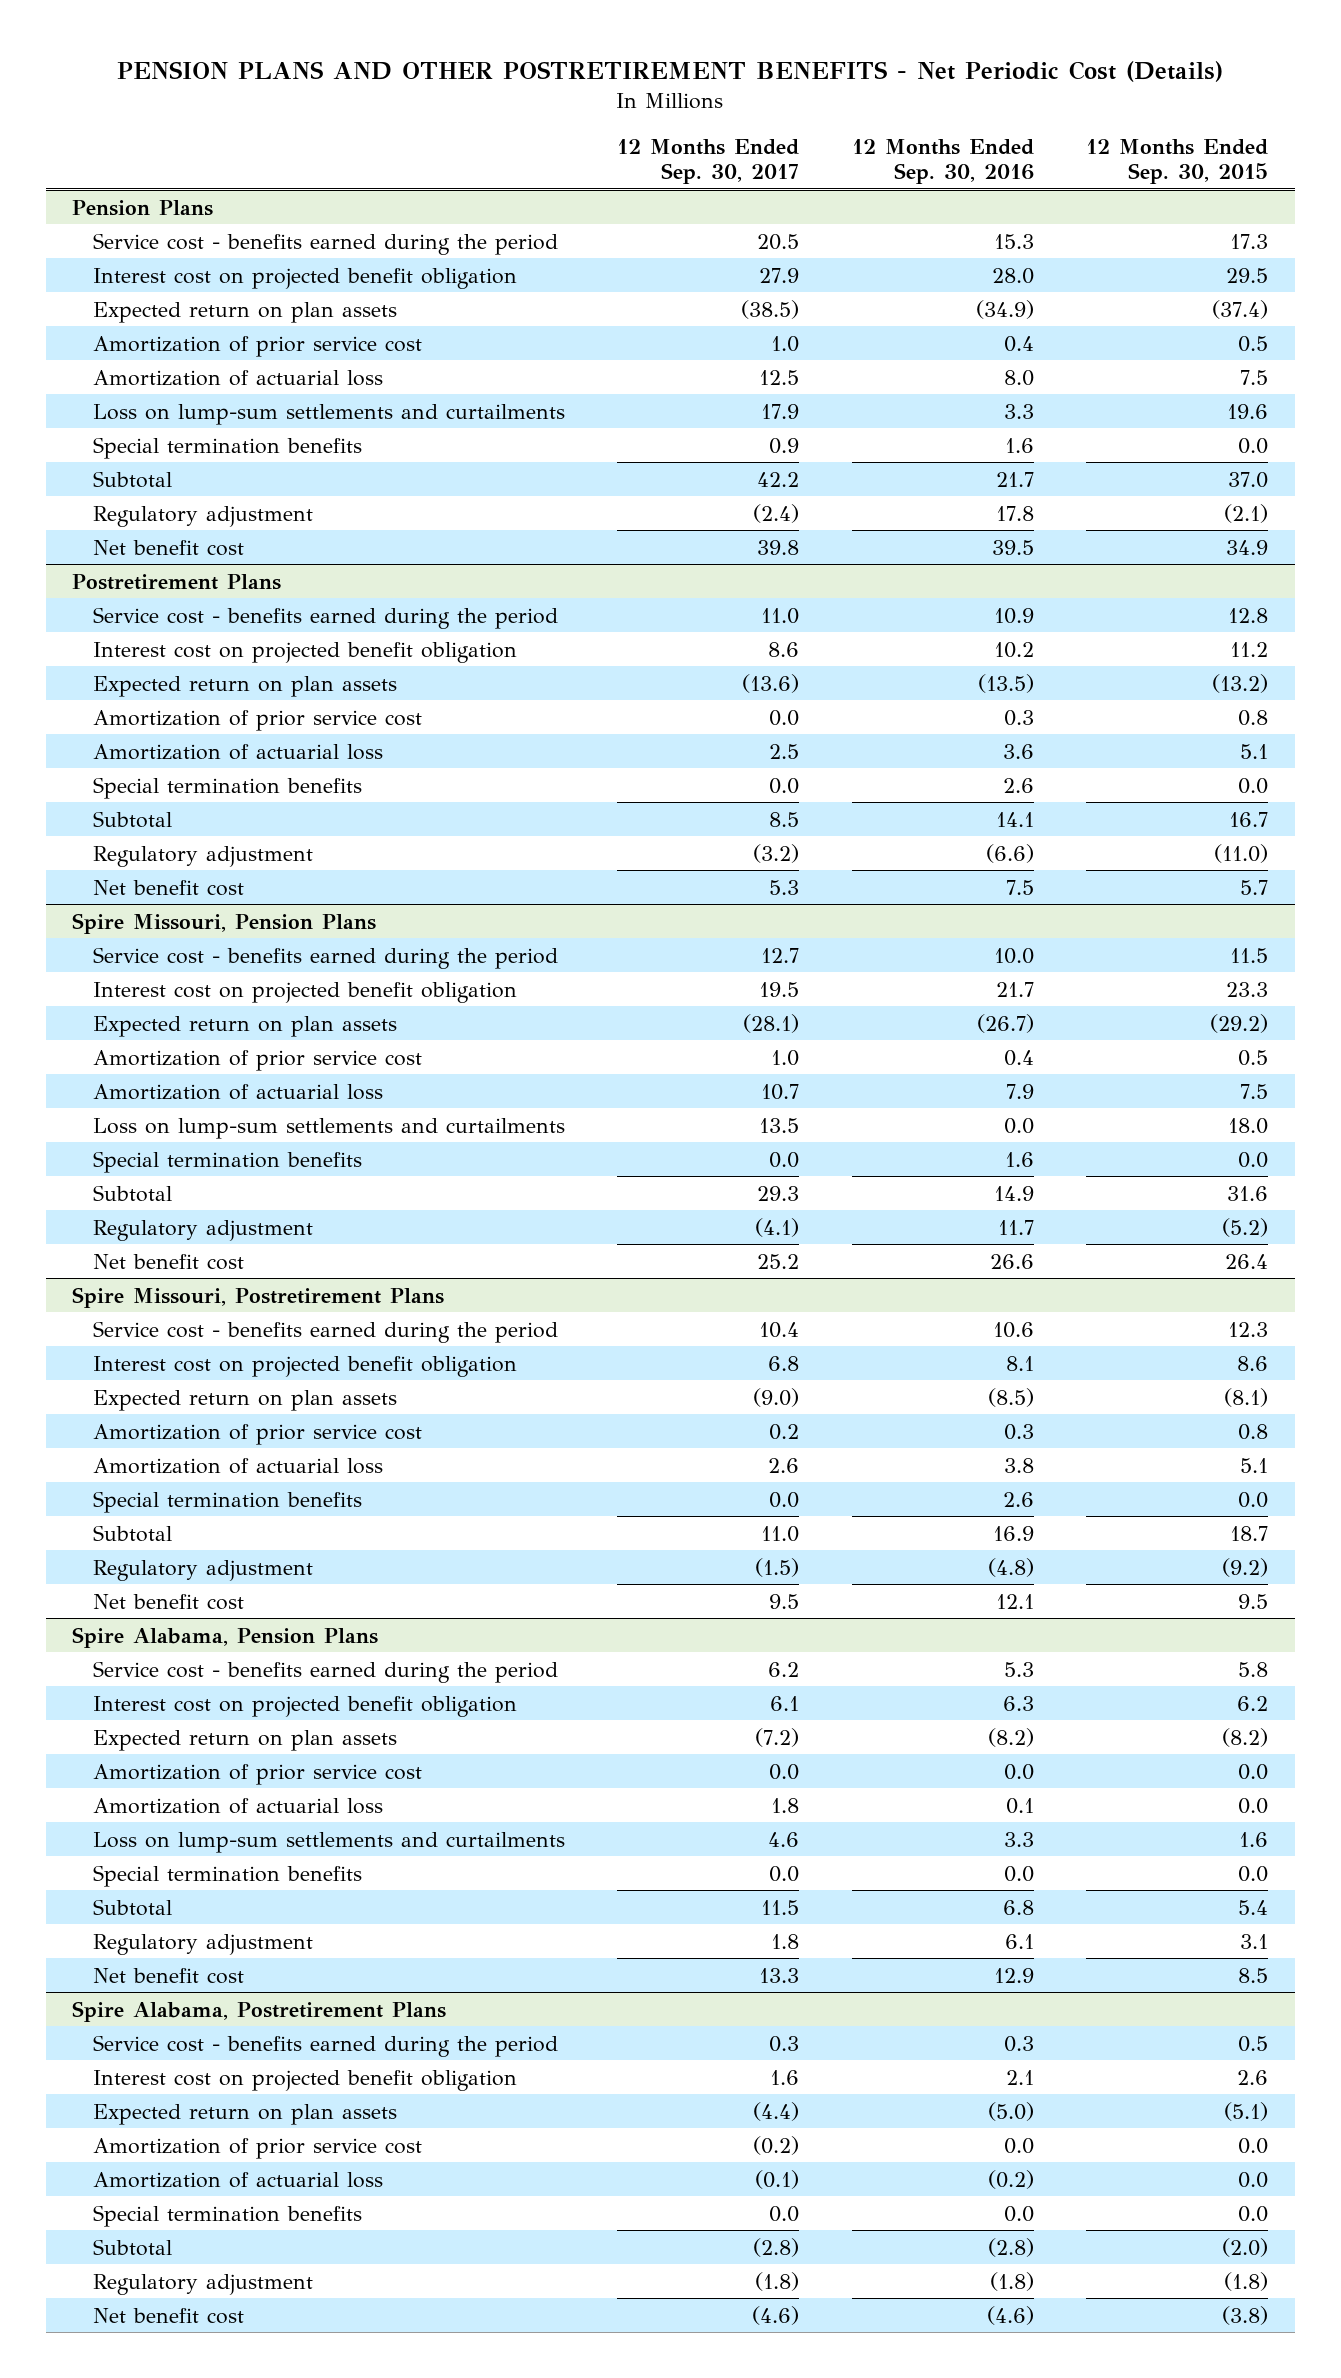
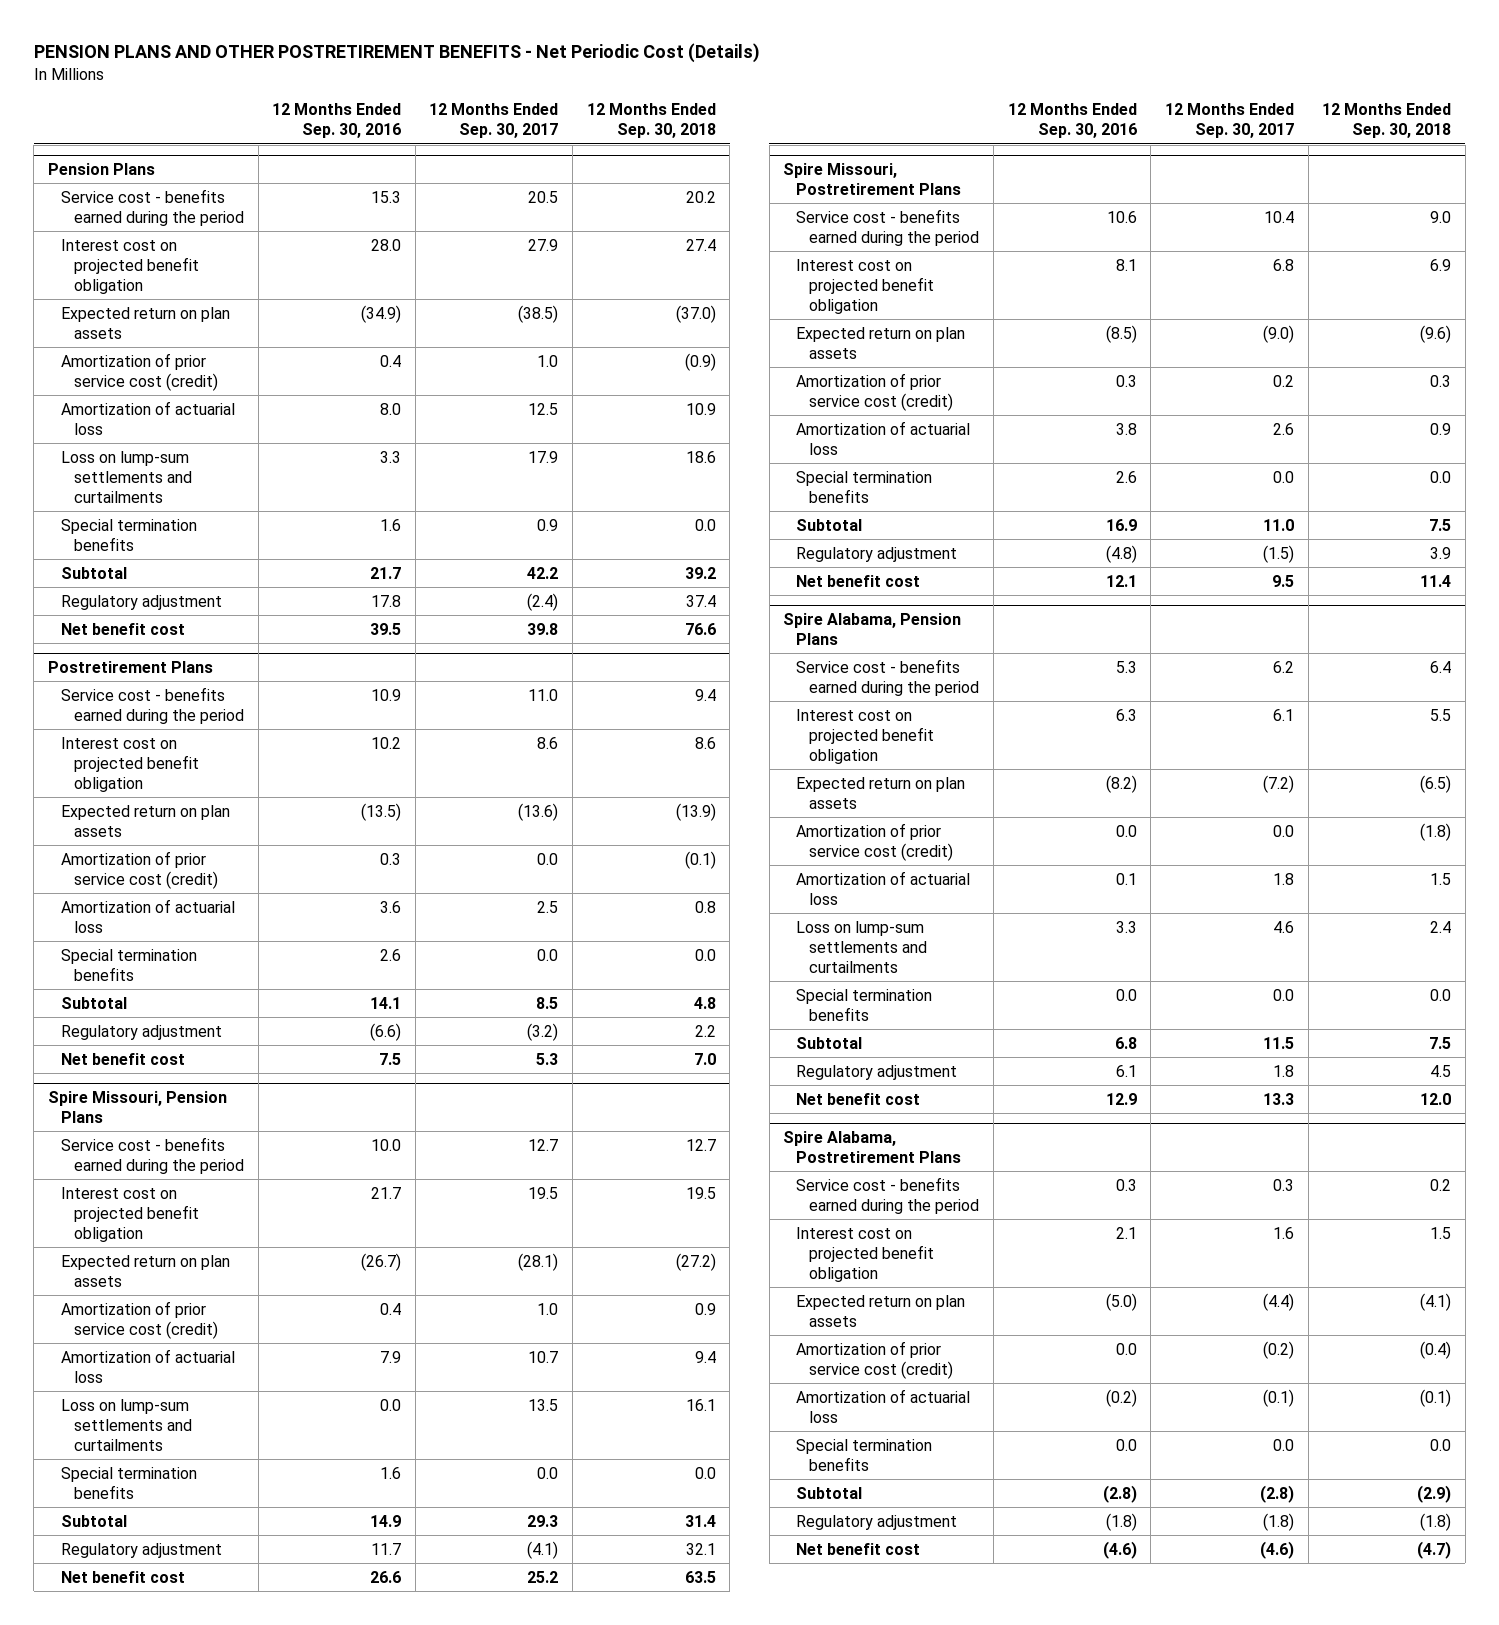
[1086,138,1269,184] 12 Months Ended Sep. 30, 2015 -> none
none -> [586,103,716,139] 12 Months Ended Sep. 30, 2018
[92,335,422,357] Amortization of prior service cost -> [60,352,218,391] Amortization of prior service cost (credit)
[92,709,422,731] Amortization of prior service cost -> [60,850,218,889] Amortization of prior service cost (credit)
[92,1049,422,1071] Amortization of prior service cost -> [60,1300,218,1339] Amortization of prior service cost (credit)
[92,1423,422,1445] Amortization of prior service cost -> [796,372,954,411] Amortization of prior service cost (credit)
[92,1763,422,1785] Amortization of prior service cost -> [796,822,954,861] Amortization of prior service cost (credit)
[92,2137,422,2159] Amortization of prior service cost -> [796,1340,954,1379] Amortization of prior service cost (credit)

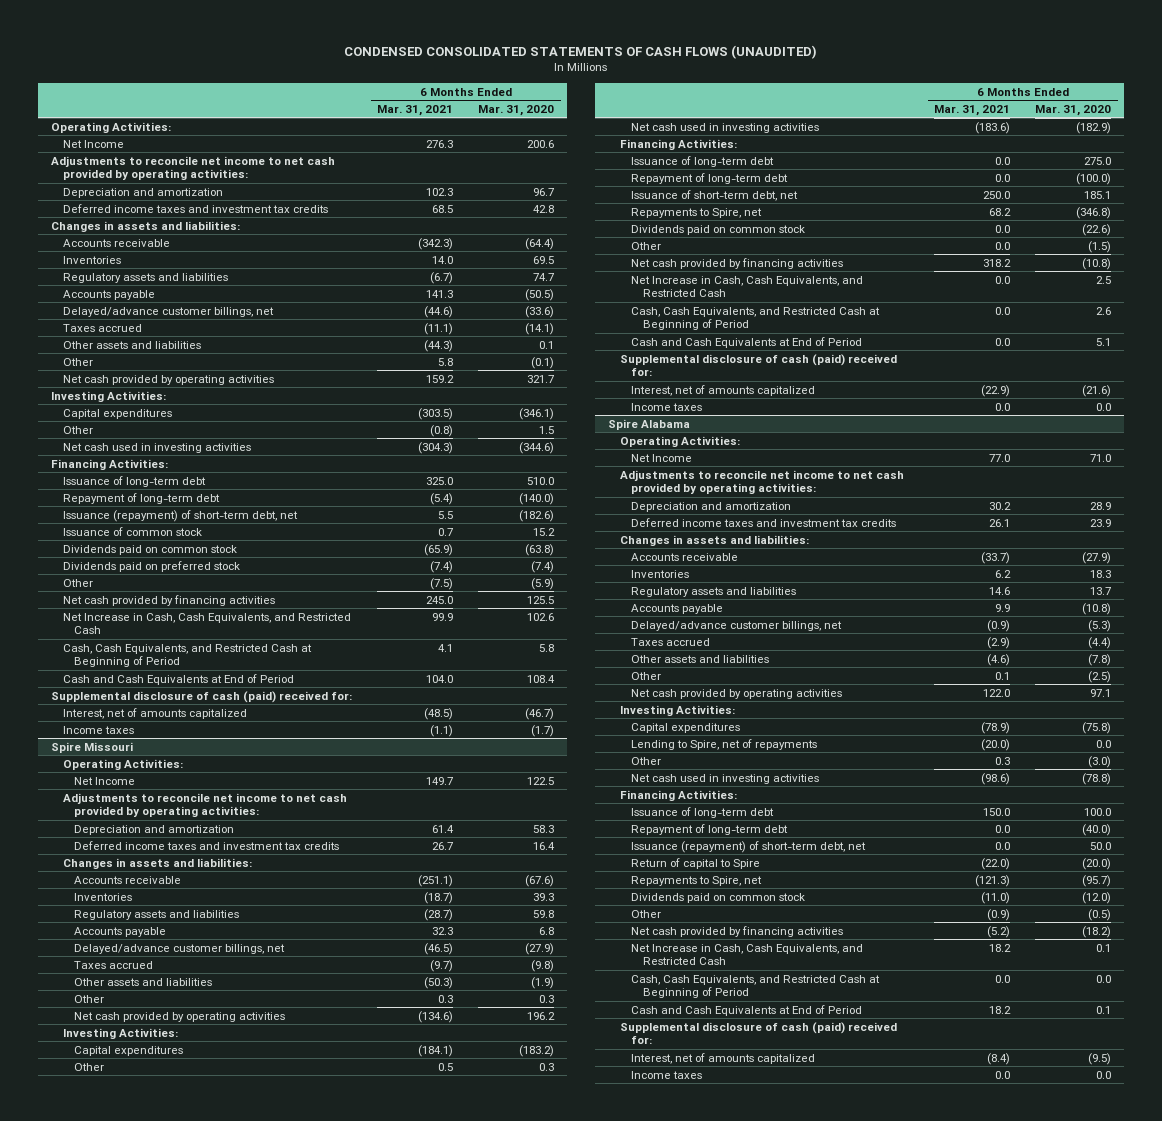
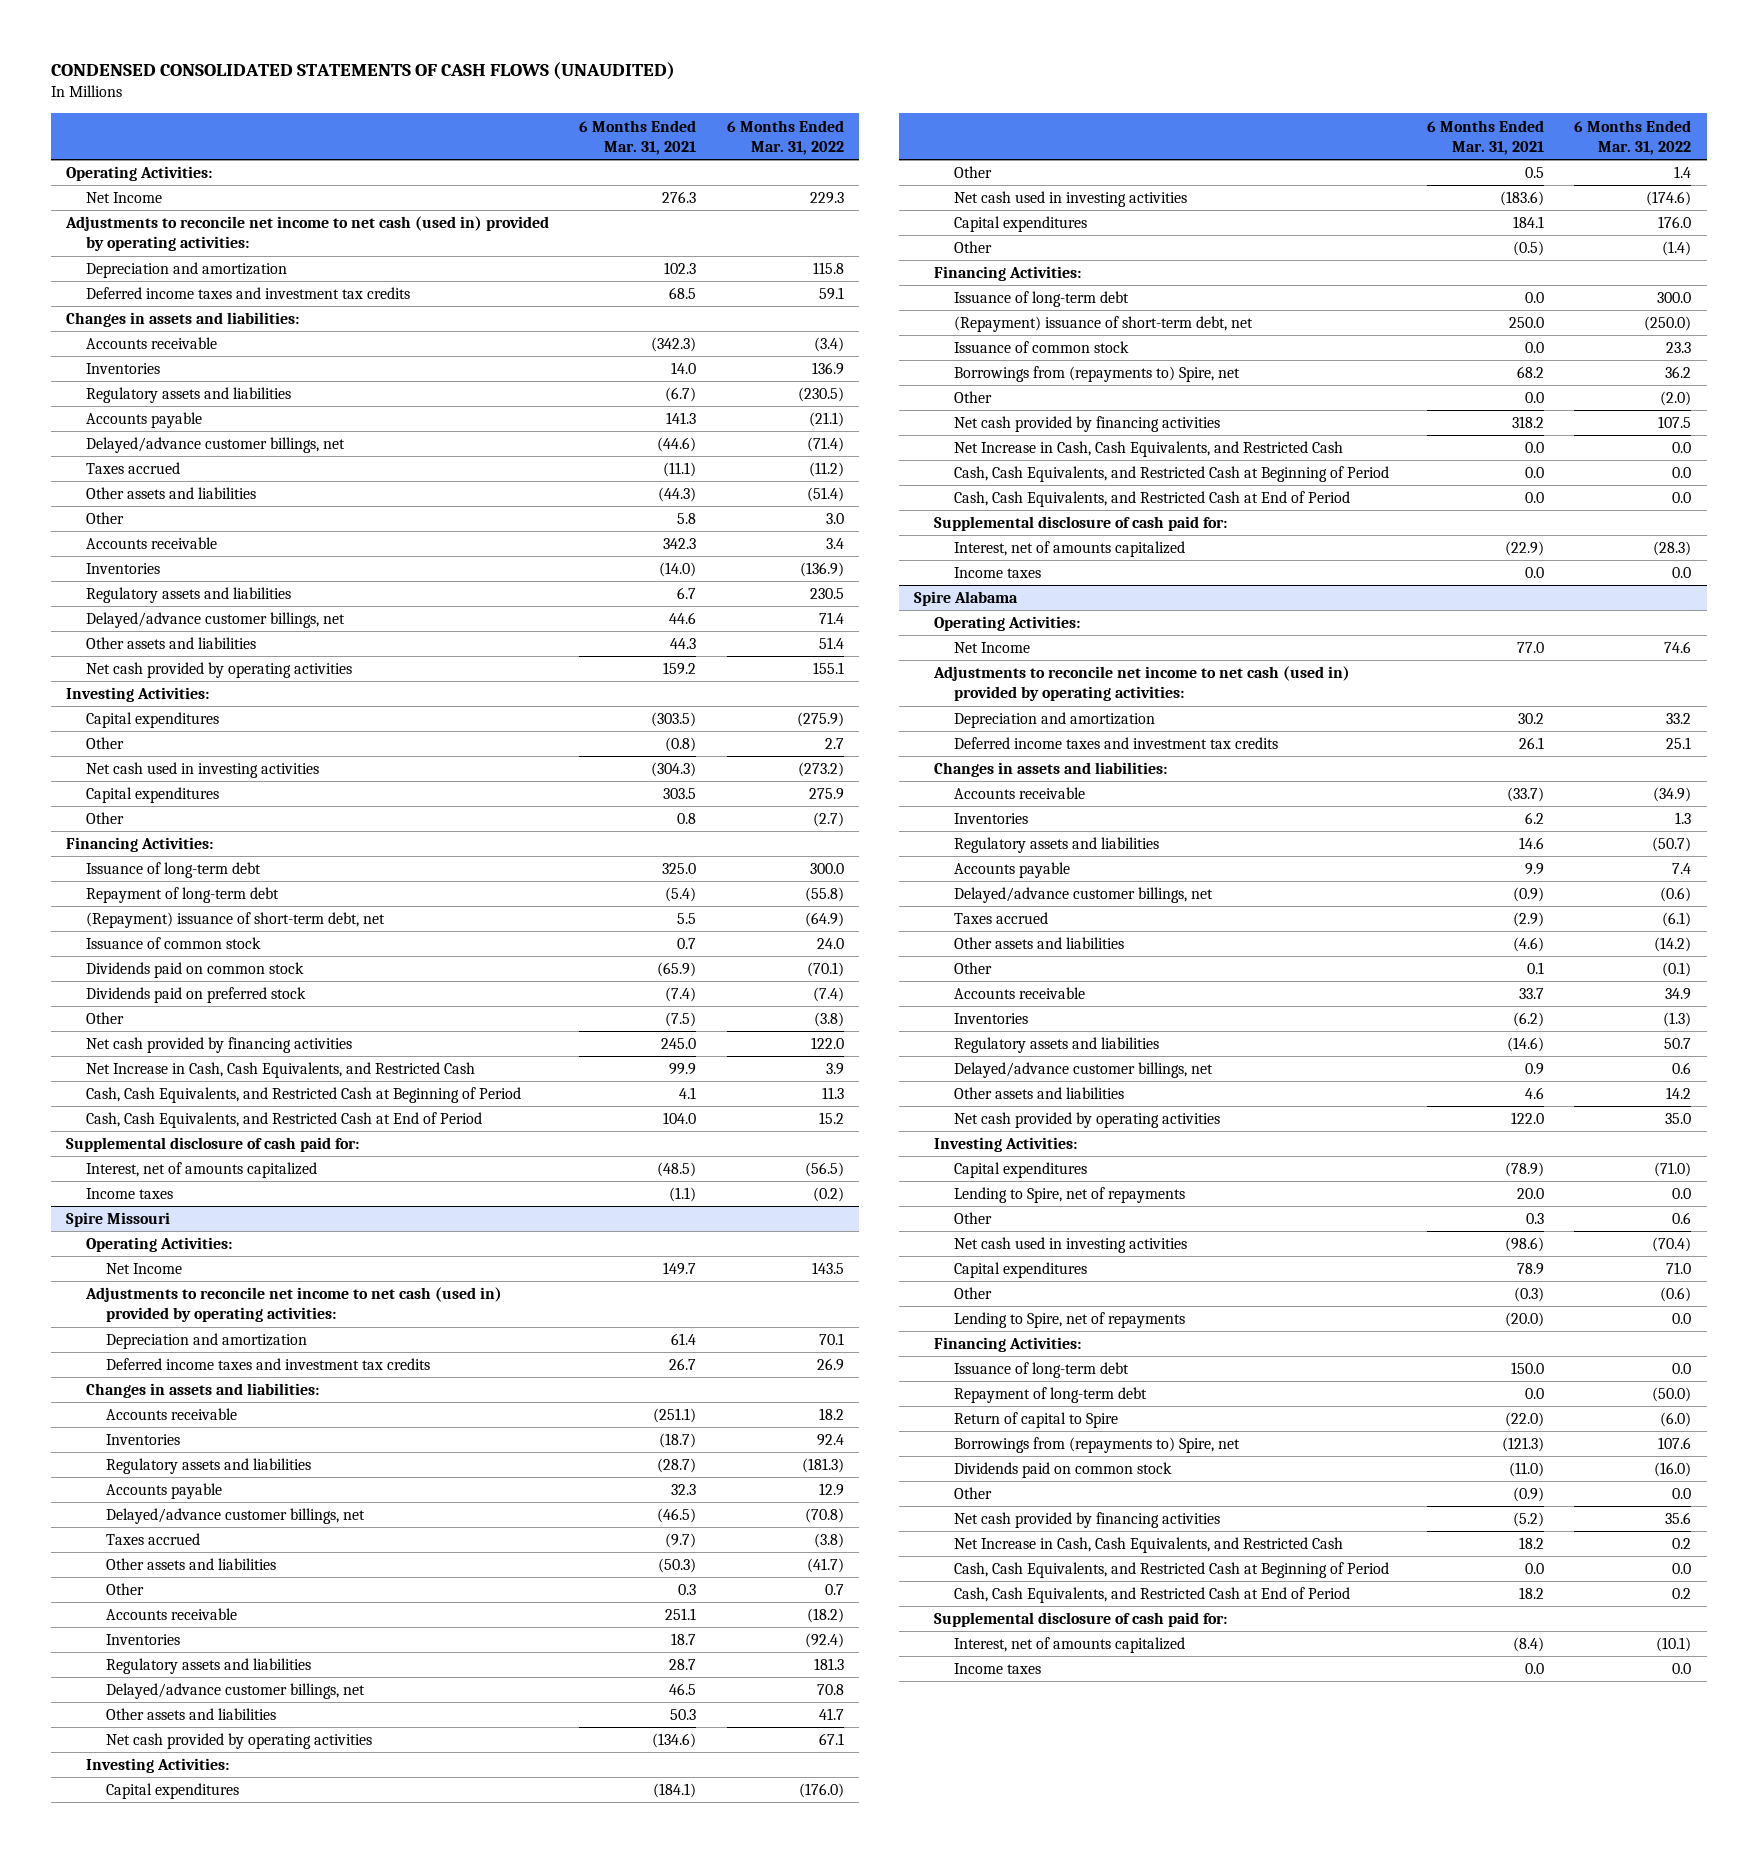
[478,104,555,116] Mar. 31, 2020 -> none
none -> [726,119,844,155] 6 Months Ended Mar. 31, 2022
[50,155,335,181] Adjustments to reconcile net income to net cash provided by operating activities: -> [65,216,550,252] Adjustments to reconcile net income to net cash (used in) provided by operating activities:
none -> [86,537,218,550] Accounts receivable
none -> [86,563,161,575] Inventories
none -> [86,587,292,604] Regulatory assets and liabilities
none -> [86,612,346,629] Delayed/advance customer billings, net
none -> [86,637,257,650] Other assets and liabilities
none -> [86,787,220,804] Capital expenditures
none -> [86,812,125,825] Other
[62,509,298,522] Issuance (repayment) of short-term debt, net -> [86,912,386,929] (Repayment) issuance of short-term debt, net
[62,673,294,685] Cash and Cash Equivalents at End of Period -> [86,1112,483,1129] Cash, Cash Equivalents, and Restricted Cash at End of Period
[50,690,352,703] Supplemental disclosure of cash (paid) received for: -> [66,1137,360,1153] Supplemental disclosure of cash paid for:
[62,792,347,818] Adjustments to reconcile net income to net cash provided by operating activities: -> [85,1287,503,1323] Adjustments to reconcile net income to net cash (used in) provided by operating activities:
none -> [106,1608,238,1621] Accounts receivable
none -> [106,1634,181,1646] Inventories
none -> [106,1658,312,1675] Regulatory assets and liabilities
none -> [106,1683,366,1700] Delayed/advance customer billings, net
none -> [106,1708,277,1721] Other assets and liabilities
none -> [953,216,1087,233] Capital expenditures
none -> [953,241,992,254] Other
[631,172,789,184] Repayment of long-term debt -> none
[631,224,806,235] Dividends paid on common stock -> none
[631,189,799,201] Issuance of short-term debt, net -> [953,316,1253,333] (Repayment) issuance of short-term debt, net
none -> [953,341,1129,354] Issuance of common stock
[631,207,763,218] Repayments to Spire, net -> [953,366,1240,383] Borrowings from (repayments to) Spire, net
[631,336,863,348] Cash and Cash Equivalents at End of Period -> [953,491,1350,508] Cash, Cash Equivalents, and Restricted Cash at End of Period
[619,353,897,377] Supplemental disclosure of cash (paid) received for: -> [933,516,1227,532] Supplemental disclosure of cash paid for:
[619,469,904,495] Adjustments to reconcile net income to net cash provided by operating activities: -> [932,666,1350,702] Adjustments to reconcile net income to net cash (used in) provided by operating activities:
none -> [953,987,1085,1000] Accounts receivable
none -> [953,1013,1028,1025] Inventories
none -> [953,1037,1159,1054] Regulatory assets and liabilities
none -> [953,1062,1213,1079] Delayed/advance customer billings, net
none -> [953,1087,1124,1100] Other assets and liabilities
none -> [953,1187,1185,1204] Lending to Spire, net of repayments
none -> [953,1262,1087,1279] Capital expenditures
none -> [953,1287,992,1300] Other
[631,738,818,750] Lending to Spire, net of repayments -> [953,1312,1185,1329] Lending to Spire, net of repayments
[631,840,867,853] Issuance (repayment) of short-term debt, net -> none
[631,875,763,886] Repayments to Spire, net -> [953,1437,1240,1454] Borrowings from (repayments to) Spire, net
[631,1004,863,1016] Cash and Cash Equivalents at End of Period -> [953,1587,1350,1604] Cash, Cash Equivalents, and Restricted Cash at End of Period
[619,1021,897,1045] Supplemental disclosure of cash (paid) received for: -> [933,1612,1227,1628] Supplemental disclosure of cash paid for:

